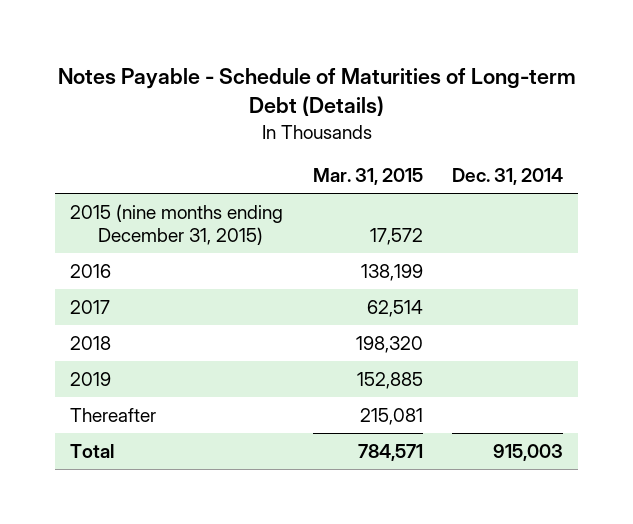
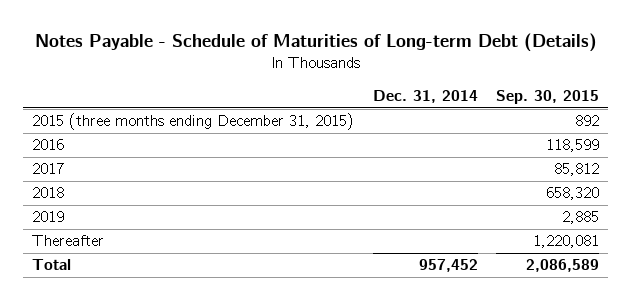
[312,168,423,186] Mar. 31, 2015 -> none
none -> [495,90,599,105] Sep. 30, 2015
[69,203,283,245] 2015 (nine months ending December 31, 2015) -> [32,113,355,131] 2015 (three months ending December 31, 2015)
[493,443,564,461] 915,003 -> [418,259,478,273] 957,452

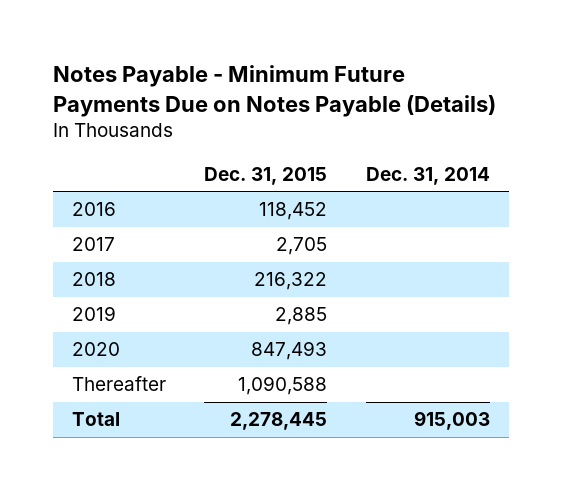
[34,33,597,53] Notes Payable - Schedule of Maturities of Long-term Debt (Details) -> [52,65,496,117] Notes Payable - Minimum Future Payments Due on Notes Payable (Details)
[495,90,599,105] Sep. 30, 2015 -> none
none -> [204,166,328,185] Dec. 31, 2015
[32,113,355,131] 2015 (three months ending December 31, 2015) -> none
none -> [71,342,120,357] 2020
[418,259,478,273] 957,452 -> [413,411,490,431] 915,003

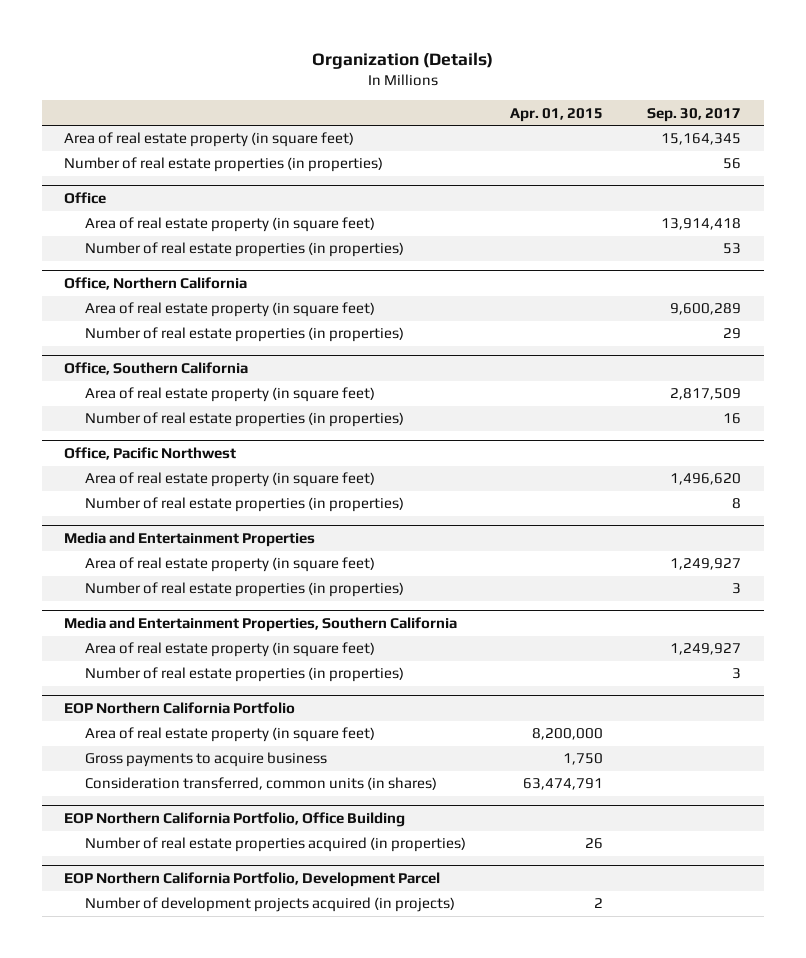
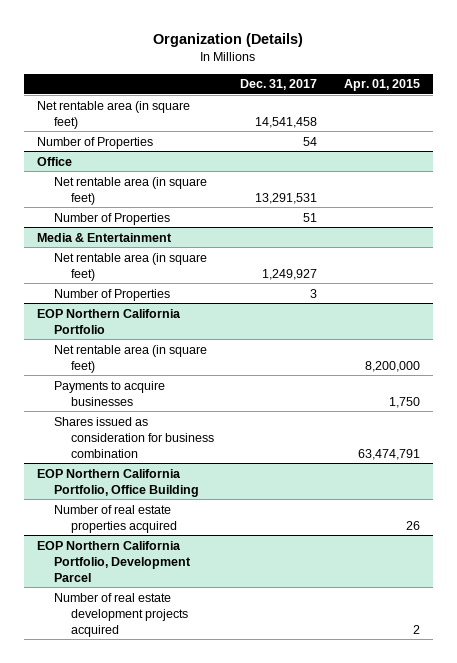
[647,107,742,122] Sep. 30, 2017 -> none
none -> [240,79,318,91] Dec. 31, 2017
[64,132,355,148] Area of real estate property (in square feet) -> [37,100,191,129] Net rentable area (in square feet)
[64,157,384,173] Number of real estate properties (in properties) -> [37,136,154,149] Number of Properties
[64,276,248,290] Office, Northern California -> none
[84,302,375,318] Area of real estate property (in square feet) -> none
[84,327,404,343] Number of real estate properties (in properties) -> none
[64,361,249,375] Office, Southern California -> none
[84,387,375,403] Area of real estate property (in square feet) -> none
[84,412,404,428] Number of real estate properties (in properties) -> none
[64,446,237,460] Office, Pacific Northwest -> none
[84,472,375,488] Area of real estate property (in square feet) -> none
[84,497,404,513] Number of real estate properties (in properties) -> none
[64,616,458,632] Media and Entertainment Properties, Southern California -> none
[84,642,375,658] Area of real estate property (in square feet) -> none
[84,667,404,683] Number of real estate properties (in properties) -> none
[84,217,375,233] Area of real estate property (in square feet) -> [54,176,208,205] Net rentable area (in square feet)
[84,242,404,258] Number of real estate properties (in properties) -> [54,212,171,225] Number of Properties
[64,531,316,547] Media and Entertainment Properties -> [37,232,173,242] Media & Entertainment
[84,557,375,573] Area of real estate property (in square feet) -> [54,252,208,281] Net rentable area (in square feet)
[84,582,404,598] Number of real estate properties (in properties) -> [54,288,171,301] Number of Properties
[84,727,375,743] Area of real estate property (in square feet) -> [54,344,208,373] Net rentable area (in square feet)
[84,752,327,768] Gross payments to acquire business -> [54,380,166,406] Payments to acquire businesses
[84,777,437,791] Consideration transferred, common units (in shares) -> [54,416,214,458] Shares issued as consideration for business combination
[84,837,466,853] Number of real estate properties acquired (in properties) -> [54,504,177,533] Number of real estate properties acquired
[84,897,455,913] Number of development projects acquired (in projects) -> [54,592,188,637] Number of real estate development projects acquired

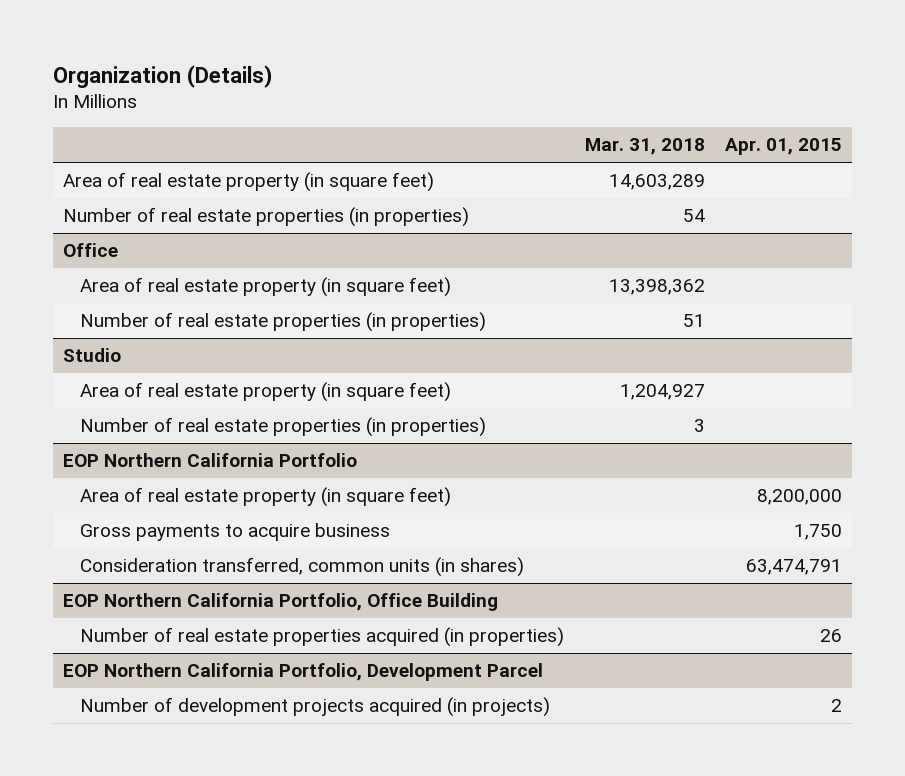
[240,79,318,91] Dec. 31, 2017 -> none
none -> [584,138,705,156] Mar. 31, 2018
[37,100,191,129] Net rentable area (in square feet) -> [63,172,435,193] Area of real estate property (in square feet)
[37,136,154,149] Number of Properties -> [63,207,470,228] Number of real estate properties (in properties)
[37,232,173,242] Media & Entertainment -> none
[54,252,208,281] Net rentable area (in square feet) -> none
[54,288,171,301] Number of Properties -> none
[54,176,208,205] Net rentable area (in square feet) -> [80,277,452,298] Area of real estate property (in square feet)
[54,212,171,225] Number of Properties -> [80,312,487,333] Number of real estate properties (in properties)
none -> [63,348,122,363] Studio
none -> [80,382,452,403] Area of real estate property (in square feet)
none -> [80,417,487,438] Number of real estate properties (in properties)
[54,344,208,373] Net rentable area (in square feet) -> [80,487,452,508] Area of real estate property (in square feet)
[54,380,166,406] Payments to acquire businesses -> [80,523,391,542] Gross payments to acquire business
[54,416,214,458] Shares issued as consideration for business combination -> [80,557,525,578] Consideration transferred, common units (in shares)
[54,504,177,533] Number of real estate properties acquired -> [80,627,565,648] Number of real estate properties acquired (in properties)
[54,592,188,637] Number of real estate development projects acquired -> [80,697,551,718] Number of development projects acquired (in projects)

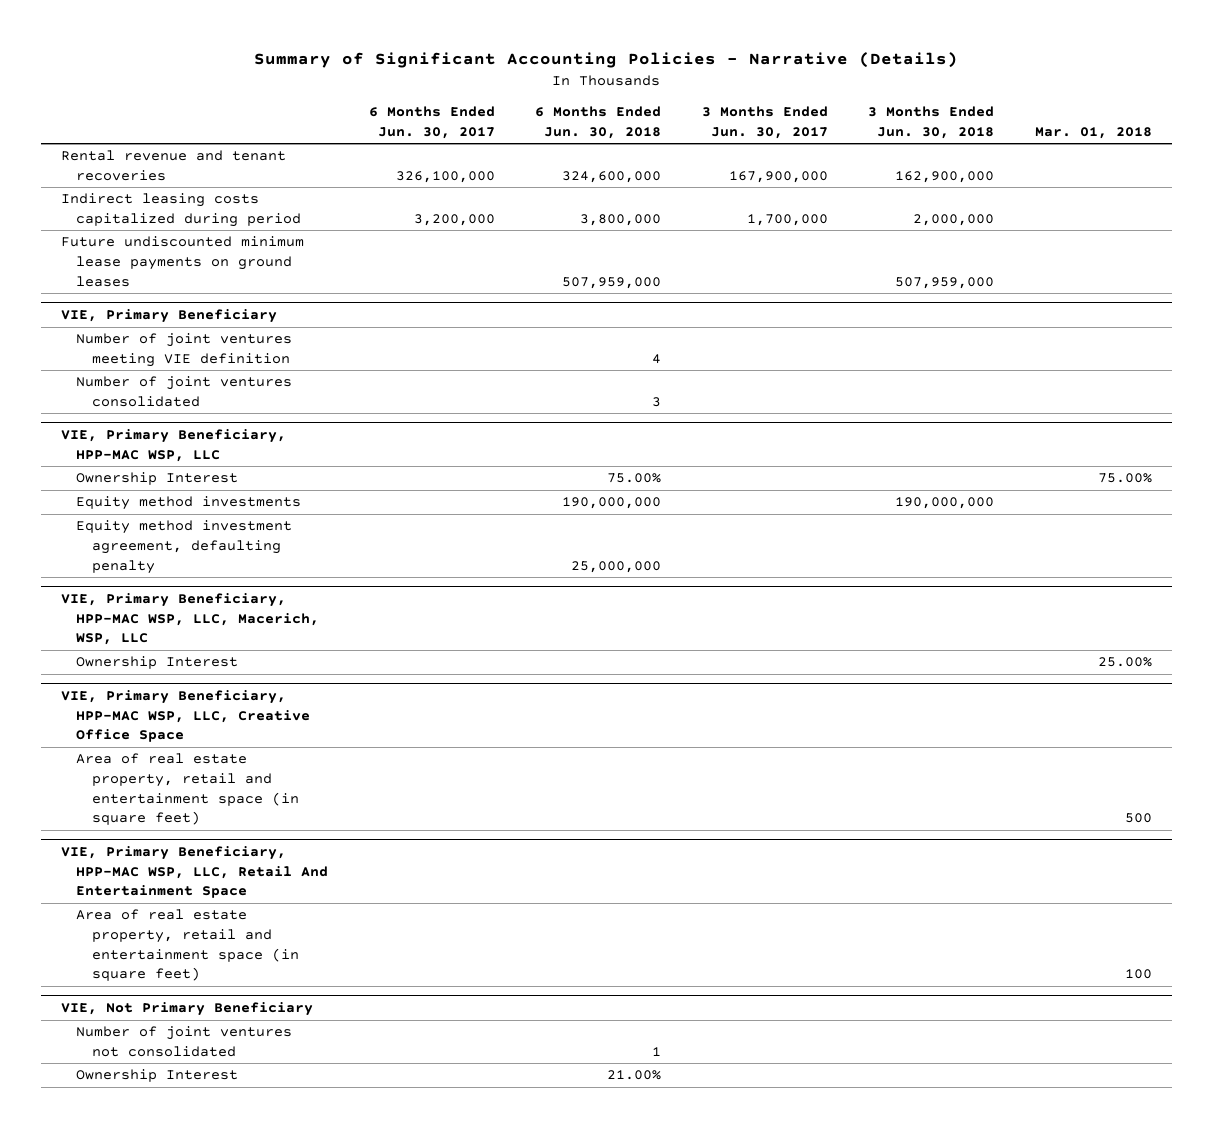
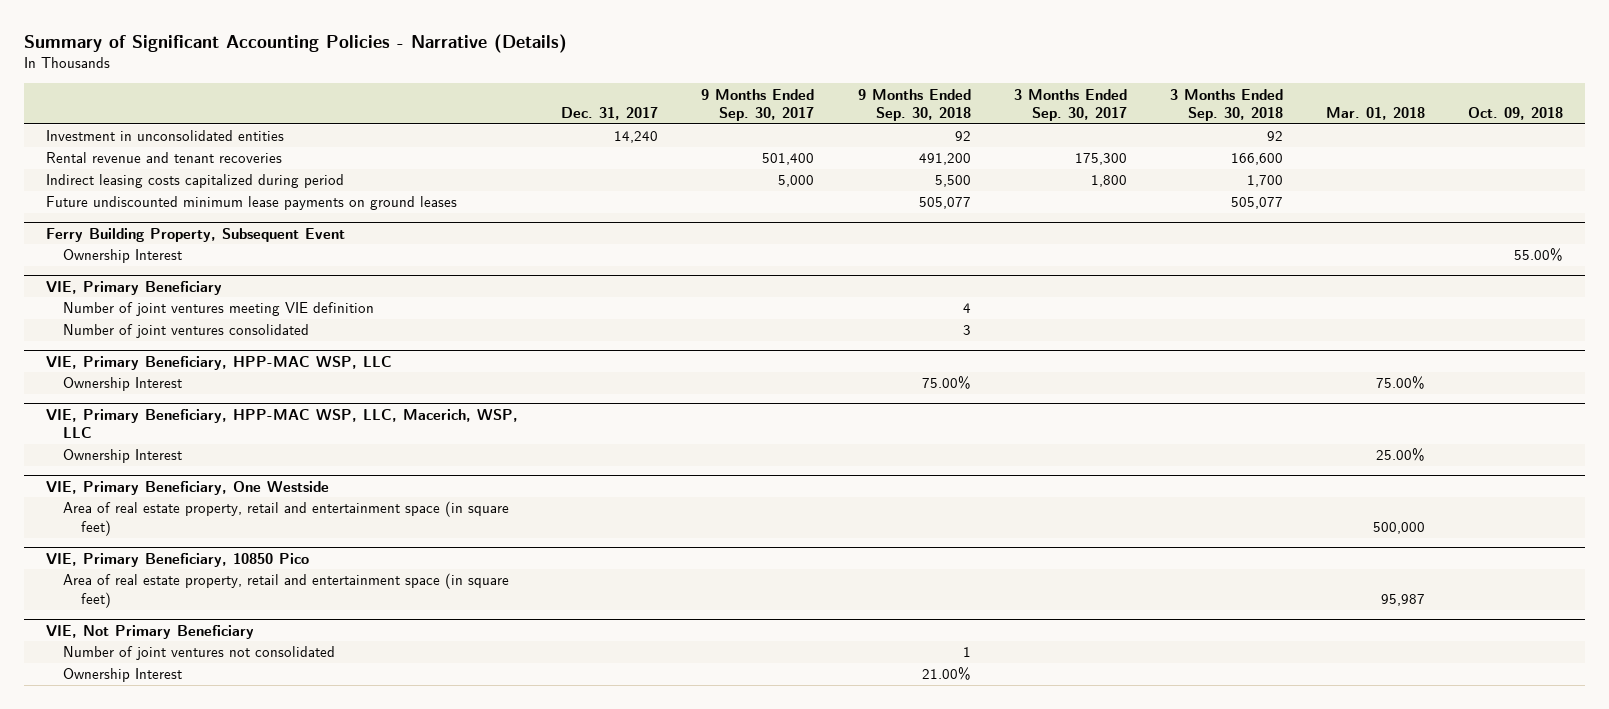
[368,106,495,140] 6 Months Ended Jun. 30, 2017 -> none
[535,106,662,140] 6 Months Ended Jun. 30, 2018 -> none
[701,106,828,140] 3 Months Ended Jun. 30, 2017 -> none
[868,106,995,140] 3 Months Ended Jun. 30, 2018 -> none
none -> [561,107,659,121] Dec. 31, 2017
none -> [701,88,815,122] 9 Months Ended Sep. 30, 2017
none -> [857,88,971,122] 9 Months Ended Sep. 30, 2018
none -> [1013,88,1127,122] 3 Months Ended Sep. 30, 2017
none -> [1170,88,1284,122] 3 Months Ended Sep. 30, 2018
none -> [1468,107,1564,121] Oct. 09, 2018
none -> [45,130,284,142] Investment in unconsolidated entities
none -> [45,227,345,242] Ferry Building Property, Subsequent Event
none -> [63,249,183,264] Ownership Interest
[76,496,302,511] Equity method investments -> none
[76,520,293,574] Equity method investment agreement, defaulting penalty -> none
[61,690,311,743] VIE, Primary Beneficiary, HPP-MAC WSP, LLC, Creative Office Space -> none
[76,753,299,826] Area of real estate property, retail and entertainment space (in square feet) -> none
[61,846,329,899] VIE, Primary Beneficiary, HPP-MAC WSP, LLC, Retail And Entertainment Space -> none
[76,909,299,982] Area of real estate property, retail and entertainment space (in square feet) -> none
none -> [45,480,329,495] VIE, Primary Beneficiary, One Westside
none -> [63,501,510,536] Area of real estate property, retail and entertainment space (in square feet)
none -> [45,552,309,567] VIE, Primary Beneficiary, 10850 Pico
none -> [63,573,510,608] Area of real estate property, retail and entertainment space (in square feet)

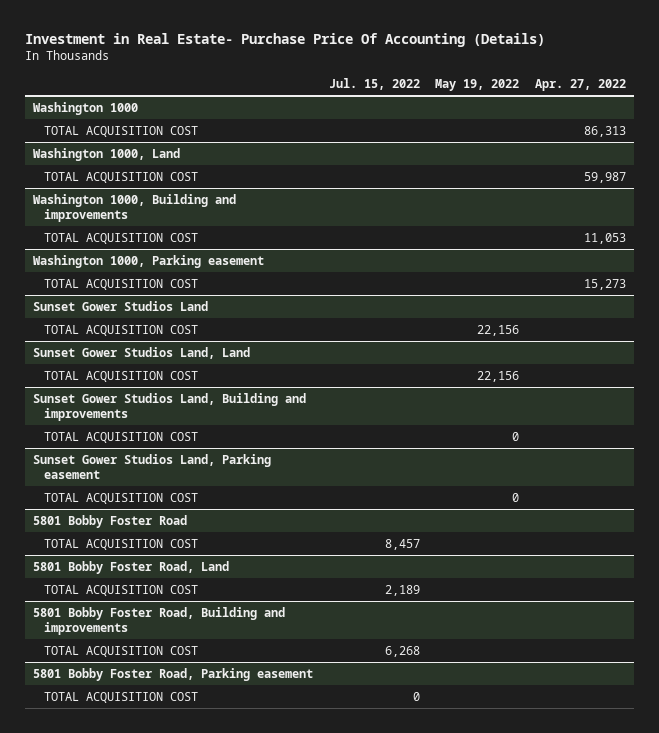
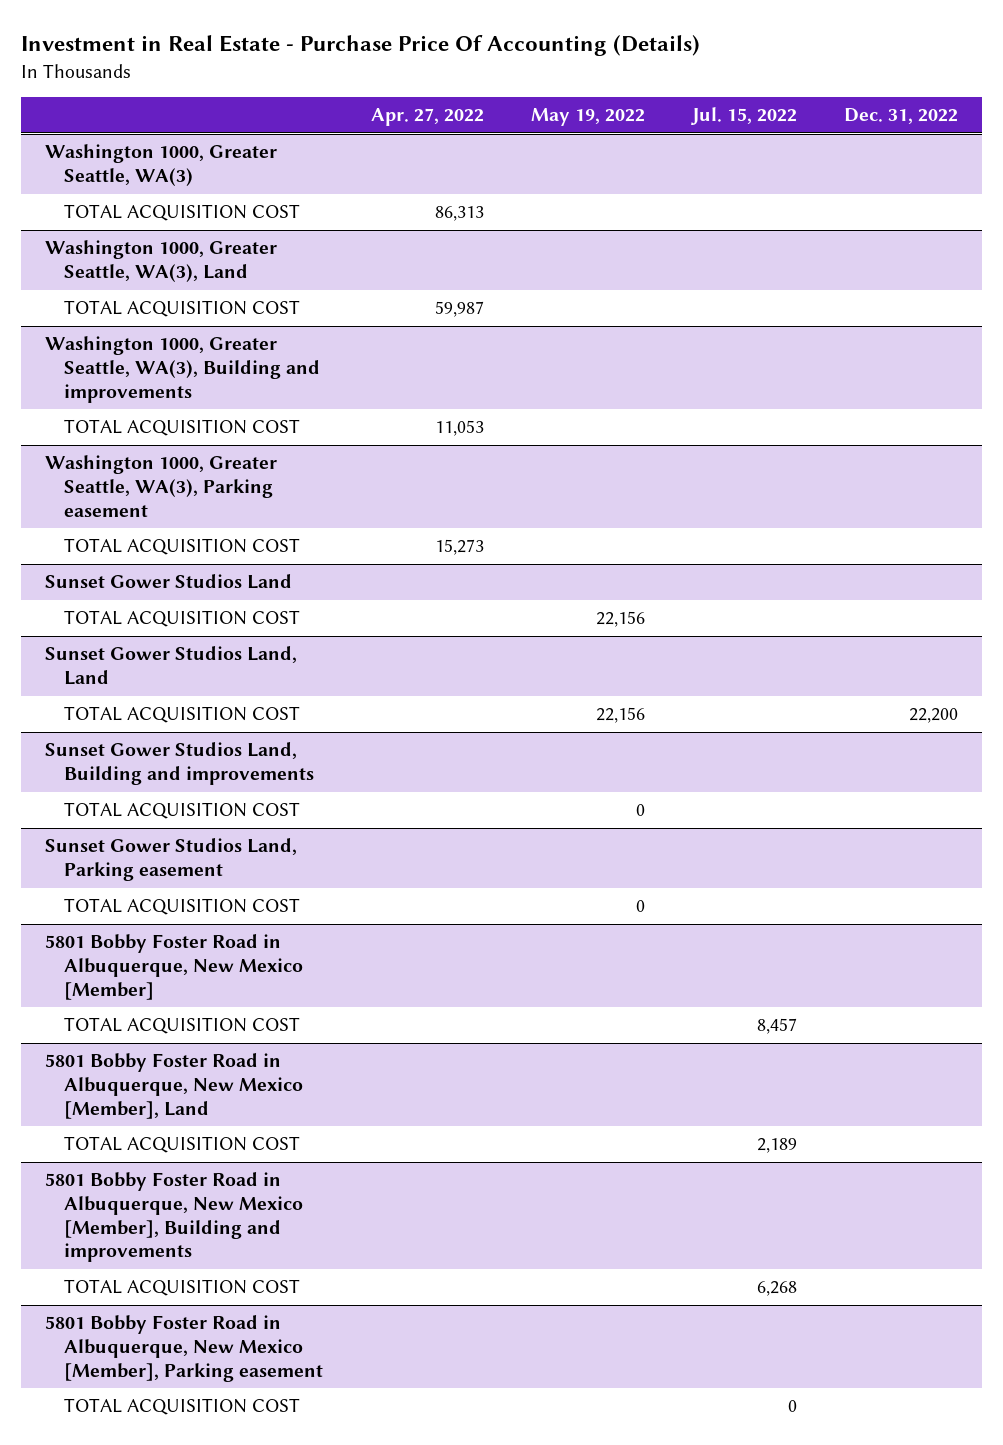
[25,33,546,48] Investment in Real Estate- Purchase Price Of Accounting (Details) -> [21,35,701,57] Investment in Real Estate - Purchase Price Of Accounting (Details)
none -> [844,108,959,125] Dec. 31, 2022
[33,101,139,115] Washington 1000 -> [44,144,277,186] Washington 1000, Greater Seattle, WA(3)
[33,147,181,161] Washington 1000, Land -> [44,240,277,282] Washington 1000, Greater Seattle, WA(3), Land
[33,193,237,223] Washington 1000, Building and improvements -> [44,336,321,403] Washington 1000, Greater Seattle, WA(3), Building and improvements
[33,254,265,268] Washington 1000, Parking easement -> [44,455,277,517] Washington 1000, Greater Seattle, WA(3), Parking easement
[33,514,188,528] 5801 Bobby Foster Road -> [44,934,304,1000] 5801 Bobby Foster Road in Albuquerque, New Mexico [Member]
[33,560,230,574] 5801 Bobby Foster Road, Land -> [44,1053,304,1119] 5801 Bobby Foster Road in Albuquerque, New Mexico [Member], Land
[33,606,286,636] 5801 Bobby Foster Road, Building and improvements -> [44,1172,304,1263] 5801 Bobby Foster Road in Albuquerque, New Mexico [Member], Building and improvements
[33,667,314,681] 5801 Bobby Foster Road, Parking easement -> [44,1315,324,1382] 5801 Bobby Foster Road in Albuquerque, New Mexico [Member], Parking easement

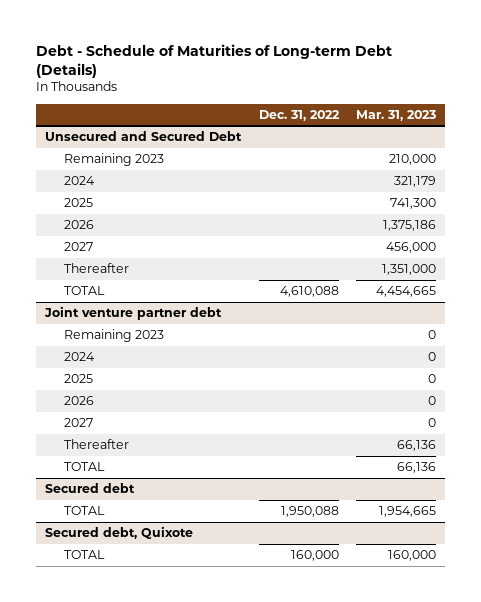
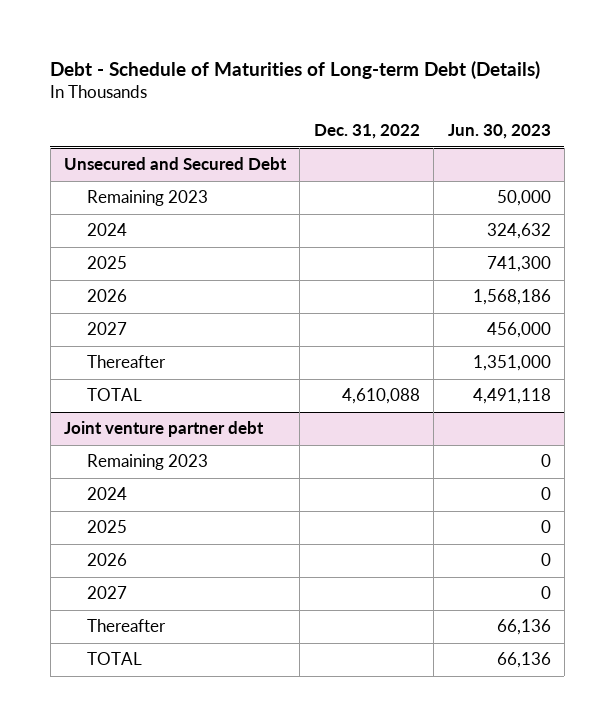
[356,109,437,121] Mar. 31, 2023 -> none
none -> [447,124,551,140] Jun. 30, 2023
[45,483,136,494] Secured debt -> none
[63,506,105,516] TOTAL -> none
[45,526,194,540] Secured debt, Quixote -> none
[63,550,105,560] TOTAL -> none

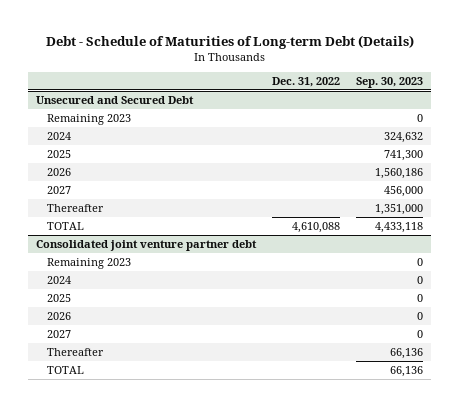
[447,124,551,140] Jun. 30, 2023 -> none
none -> [355,76,423,88] Sep. 30, 2023
[63,421,264,438] Joint venture partner debt -> [36,239,258,251] Consolidated joint venture partner debt

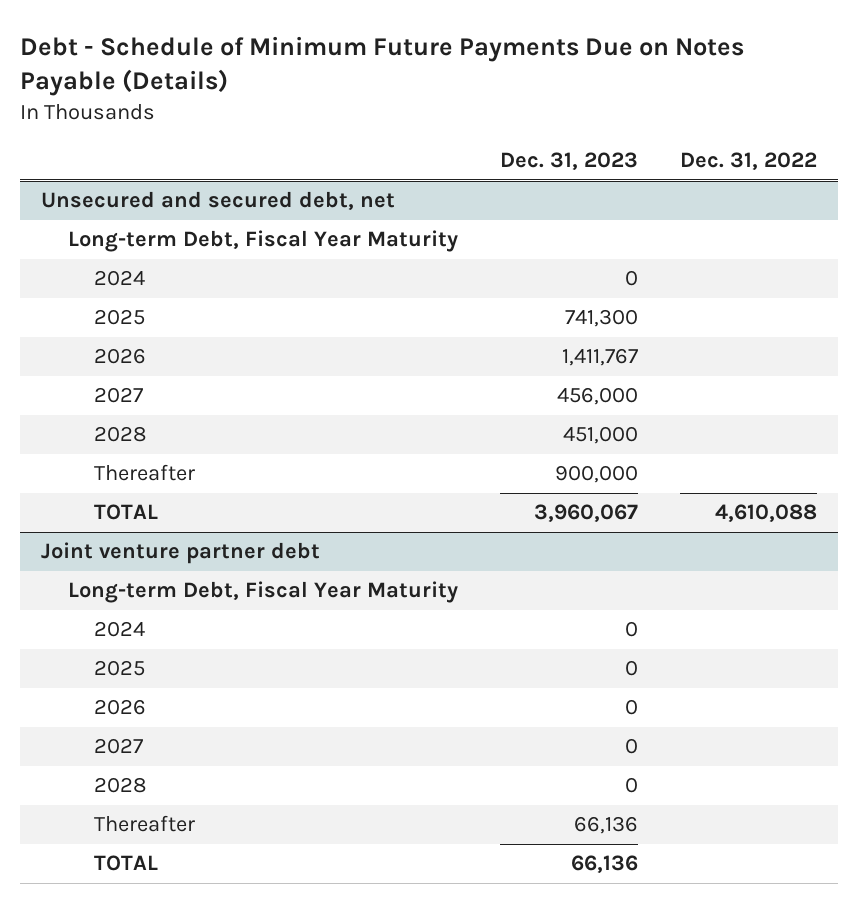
[45,34,414,49] Debt - Schedule of Maturities of Long-term Debt (Details) -> [20,35,745,97] Debt - Schedule of Minimum Future Payments Due on Notes Payable (Details)
[355,76,423,88] Sep. 30, 2023 -> none
none -> [499,152,638,171] Dec. 31, 2023
[46,113,131,125] Remaining 2023 -> none
[36,95,195,104] Unsecured and Secured Debt -> [41,191,396,211] Unsecured and secured debt, net
none -> [67,230,458,253] Long-term Debt, Fiscal Year Maturity
none -> [94,426,148,443] 2028
[46,257,131,269] Remaining 2023 -> none
[36,239,258,251] Consolidated joint venture partner debt -> [41,542,321,565] Joint venture partner debt
none -> [67,581,458,604] Long-term Debt, Fiscal Year Maturity
none -> [94,777,148,794] 2028

